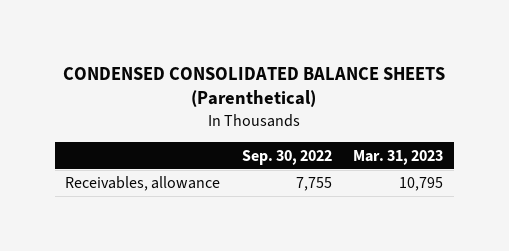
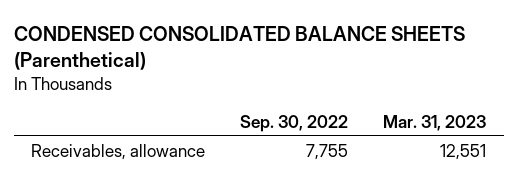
[399,177,444,192] 10,795 -> [440,144,487,161] 12,551

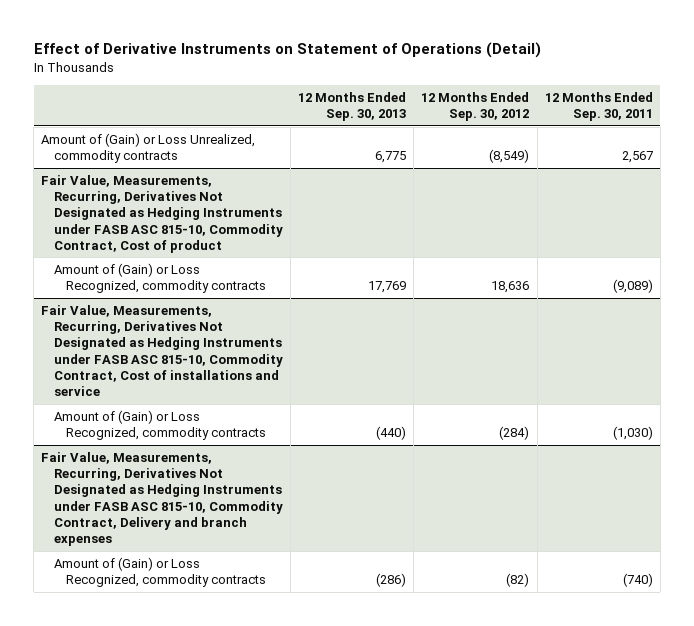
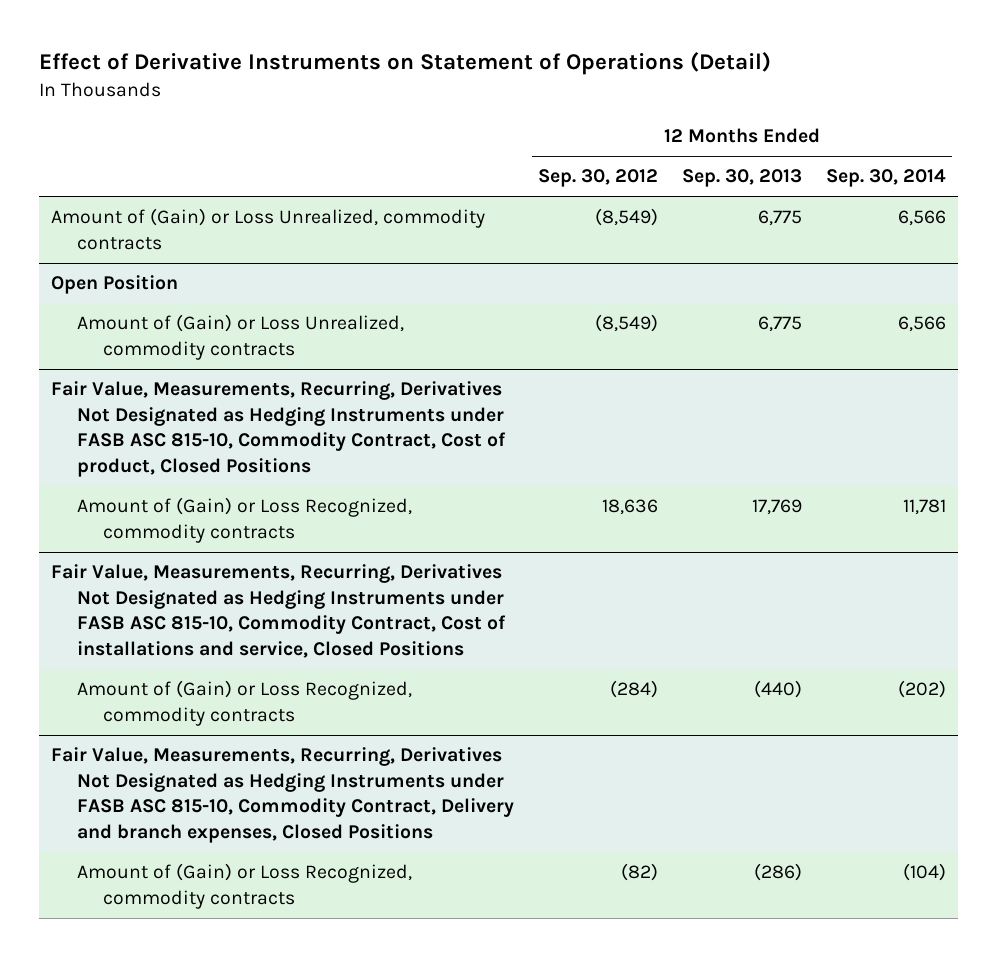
[544,91,653,121] 12 Months Ended Sep. 30, 2011 -> none
none -> [825,169,946,188] Sep. 30, 2014
none -> [50,275,178,295] Open Position
none -> [77,314,405,360] Amount of (Gain) or Loss Unrealized, commodity contracts
[41,174,283,253] Fair Value, Measurements, Recurring, Derivatives Not Designated as Hedging Instruments under FASB ASC 815-10, Commodity Contract, Cost of product -> [50,381,507,477] Fair Value, Measurements, Recurring, Derivatives Not Designated as Hedging Instruments under FASB ASC 815-10, Commodity Contract, Cost of product, Closed Positions
[41,304,283,397] Fair Value, Measurements, Recurring, Derivatives Not Designated as Hedging Instruments under FASB ASC 815-10, Commodity Contract, Cost of installations and service -> [50,564,507,658] Fair Value, Measurements, Recurring, Derivatives Not Designated as Hedging Instruments under FASB ASC 815-10, Commodity Contract, Cost of installations and service, Closed Positions
[41,451,283,547] Fair Value, Measurements, Recurring, Derivatives Not Designated as Hedging Instruments under FASB ASC 815-10, Commodity Contract, Delivery and branch expenses -> [50,747,515,843] Fair Value, Measurements, Recurring, Derivatives Not Designated as Hedging Instruments under FASB ASC 815-10, Commodity Contract, Delivery and branch expenses, Closed Positions

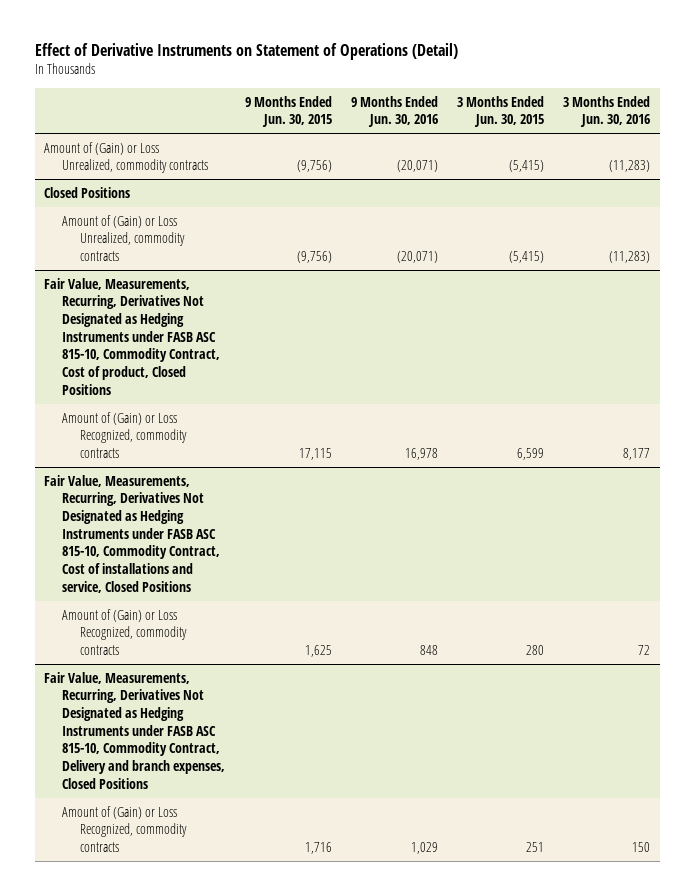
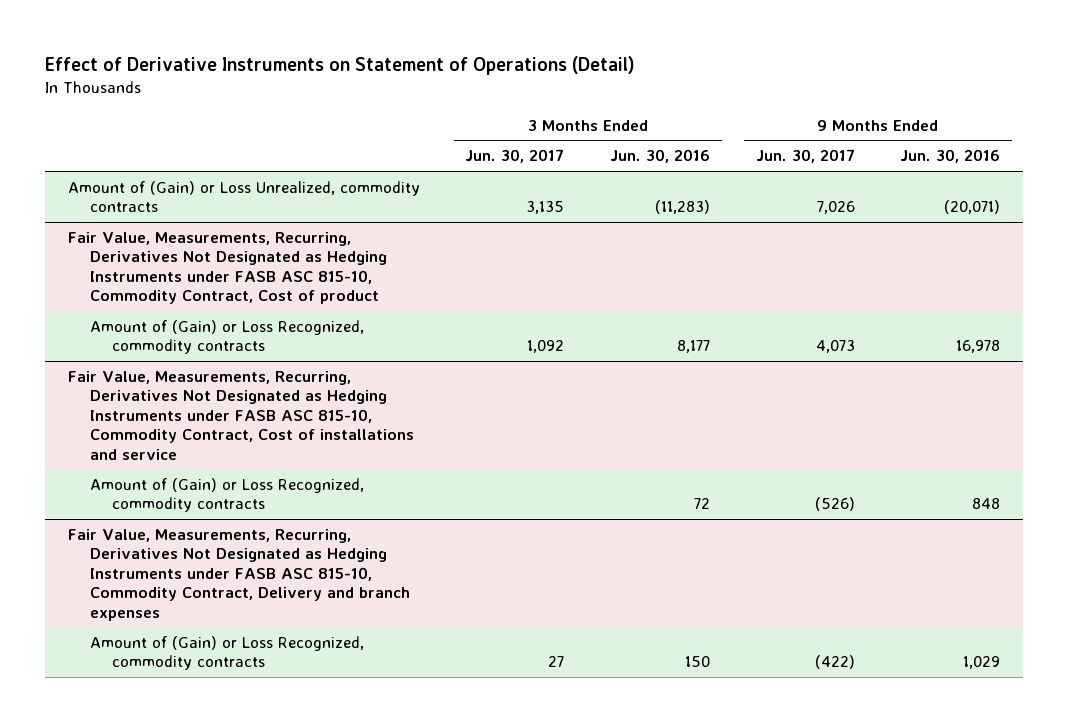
[244,95,332,128] 9 Months Ended Jun. 30, 2015 -> none
[457,95,545,128] 3 Months Ended Jun. 30, 2015 -> none
none -> [465,149,565,164] Jun. 30, 2017
none -> [755,149,855,164] Jun. 30, 2017
[44,186,131,198] Closed Positions -> none
[62,214,186,262] Amount of (Gain) or Loss Unrealized, commodity contracts -> none
[44,277,221,395] Fair Value, Measurements, Recurring, Derivatives Not Designated as Hedging Instruments under FASB ASC 815-10, Commodity Contract, Cost of product, Closed Positions -> [67,232,387,305] Fair Value, Measurements, Recurring, Derivatives Not Designated as Hedging Instruments under FASB ASC 815-10, Commodity Contract, Cost of product
[44,474,221,593] Fair Value, Measurements, Recurring, Derivatives Not Designated as Hedging Instruments under FASB ASC 815-10, Commodity Contract, Cost of installations and service, Closed Positions -> [67,371,414,460] Fair Value, Measurements, Recurring, Derivatives Not Designated as Hedging Instruments under FASB ASC 815-10, Commodity Contract, Cost of installations and service
[44,671,226,789] Fair Value, Measurements, Recurring, Derivatives Not Designated as Hedging Instruments under FASB ASC 815-10, Commodity Contract, Delivery and branch expenses, Closed Positions -> [67,529,410,621] Fair Value, Measurements, Recurring, Derivatives Not Designated as Hedging Instruments under FASB ASC 815-10, Commodity Contract, Delivery and branch expenses

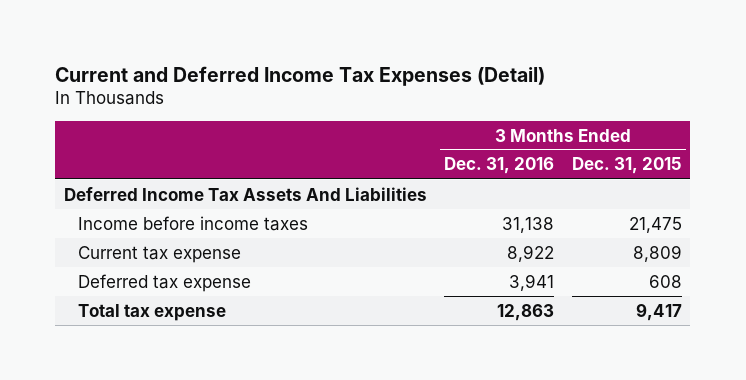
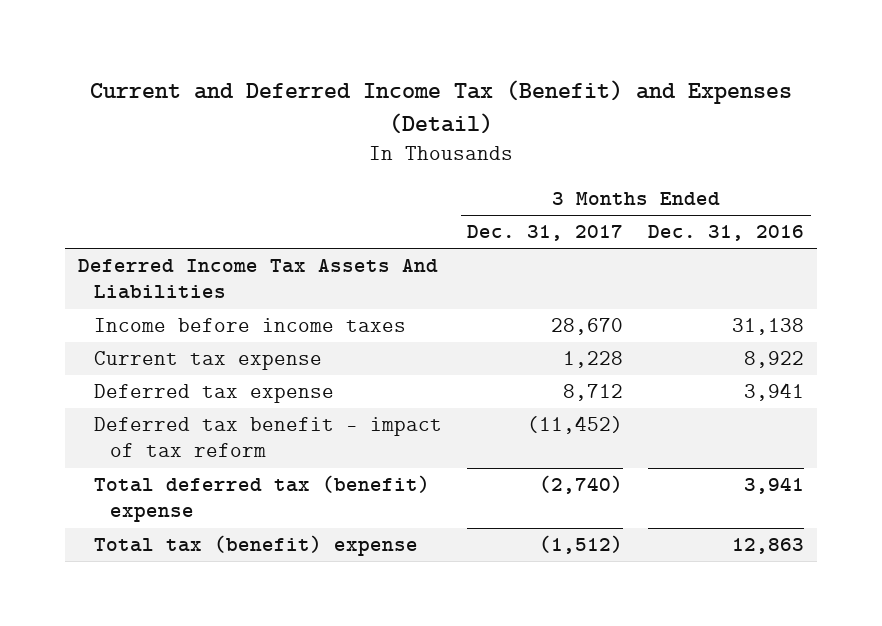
[55,65,546,86] Current and Deferred Income Tax Expenses (Detail) -> [89,80,792,135] Current and Deferred Income Tax (Benefit) and Expenses (Detail)
[571,157,682,175] Dec. 31, 2015 -> none
none -> [466,225,623,242] Dec. 31, 2017
none -> [93,417,442,458] Deferred tax benefit - impact of tax reform
none -> [93,475,430,523] Total deferred tax (benefit) expense
[78,303,227,321] Total tax expense -> [93,535,418,557] Total tax (benefit) expense

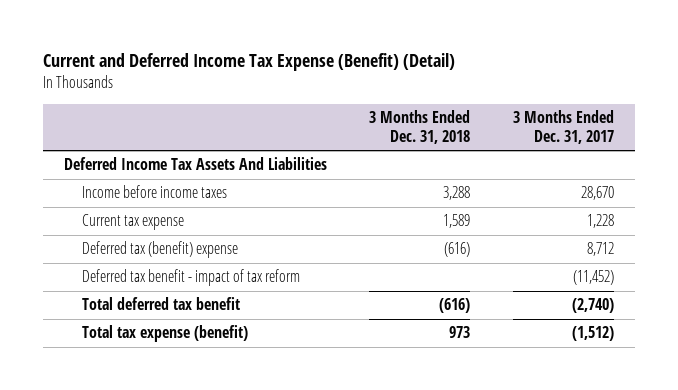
[89,80,792,135] Current and Deferred Income Tax (Benefit) and Expenses (Detail) -> [43,53,456,72] Current and Deferred Income Tax Expense (Benefit) (Detail)
[648,225,805,242] Dec. 31, 2016 -> none
none -> [369,110,471,145] 3 Months Ended Dec. 31, 2018
[93,384,334,404] Deferred tax expense -> [82,241,239,259] Deferred tax (benefit) expense
[93,475,430,523] Total deferred tax (benefit) expense -> [82,297,241,311] Total deferred tax benefit
[93,535,418,557] Total tax (benefit) expense -> [82,325,249,343] Total tax expense (benefit)

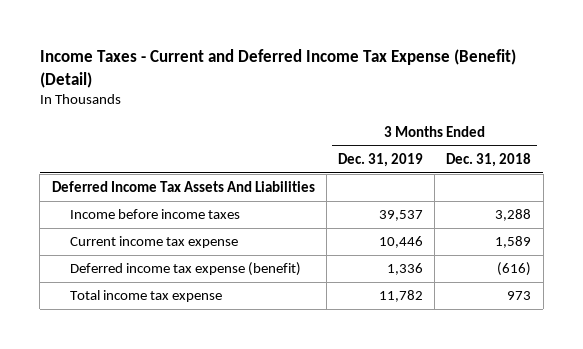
[43,53,456,72] Current and Deferred Income Tax Expense (Benefit) (Detail) -> [39,49,516,88] Income Taxes - Current and Deferred Income Tax Expense (Benefit) (Detail)
[512,110,614,145] 3 Months Ended Dec. 31, 2017 -> none
none -> [338,153,424,168] Dec. 31, 2019
[82,269,301,287] Deferred tax benefit - impact of tax reform -> none
[82,297,241,311] Total deferred tax benefit -> none
[82,214,185,231] Current tax expense -> [70,236,239,249] Current income tax expense
[82,241,239,259] Deferred tax (benefit) expense -> [70,262,302,277] Deferred income tax expense (benefit)
[82,325,249,343] Total tax expense (benefit) -> [70,290,223,303] Total income tax expense

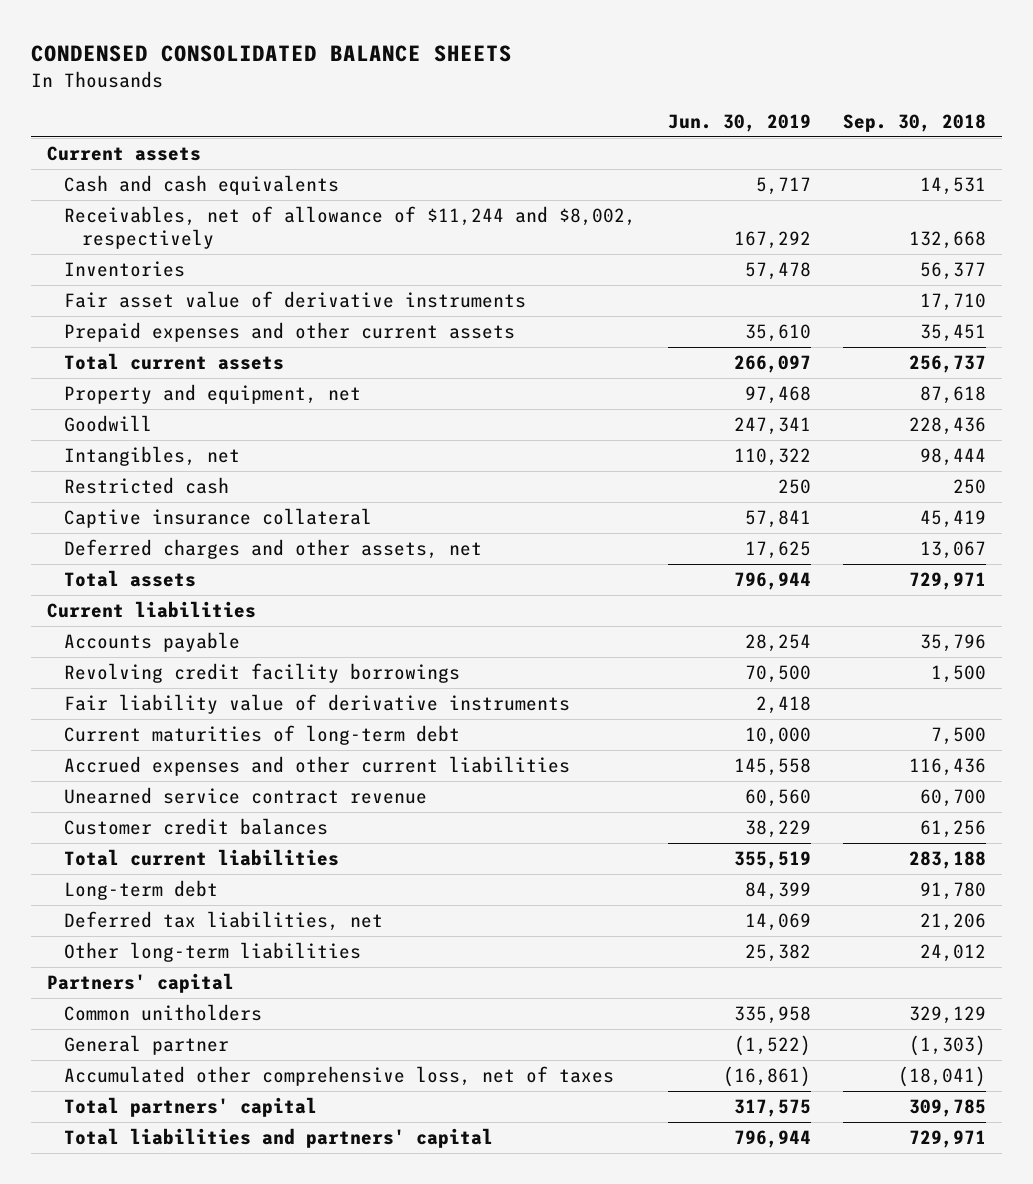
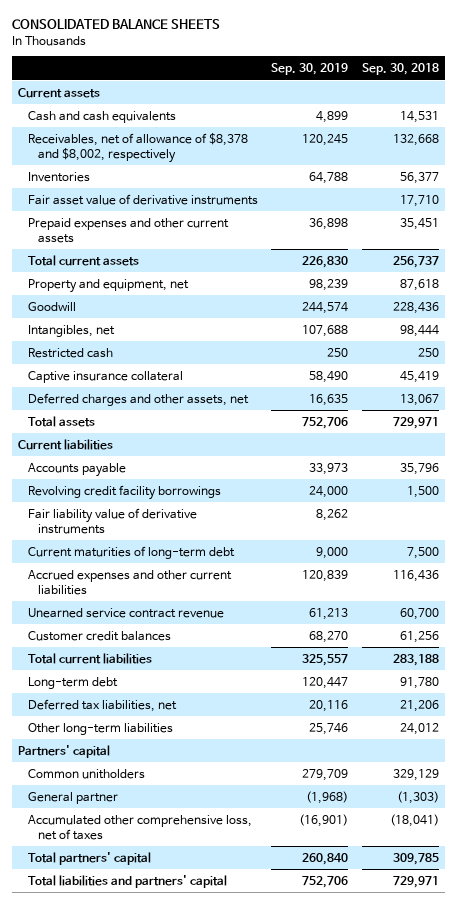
[31,45,513,63] CONDENSED CONSOLIDATED BALANCE SHEETS -> [11,19,220,30] CONSOLIDATED BALANCE SHEETS
[668,114,812,133] Jun. 30, 2019 -> none
none -> [271,63,349,76] Sep. 30, 2019
[64,206,637,249] Receivables, net of allowance of $11,244 and $8,002, respectively -> [28,132,249,163] Receivables, net of allowance of $8,378 and $8,002, respectively

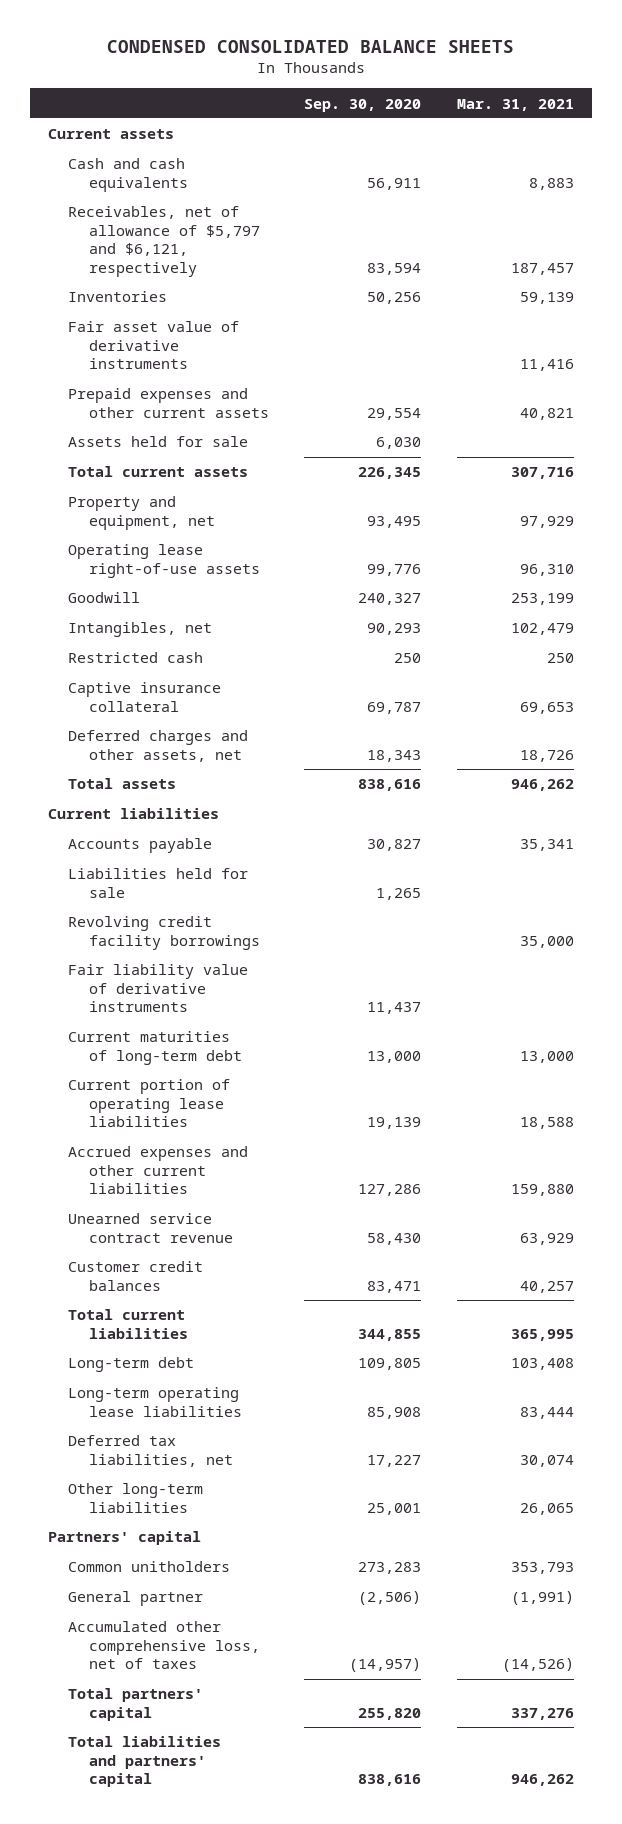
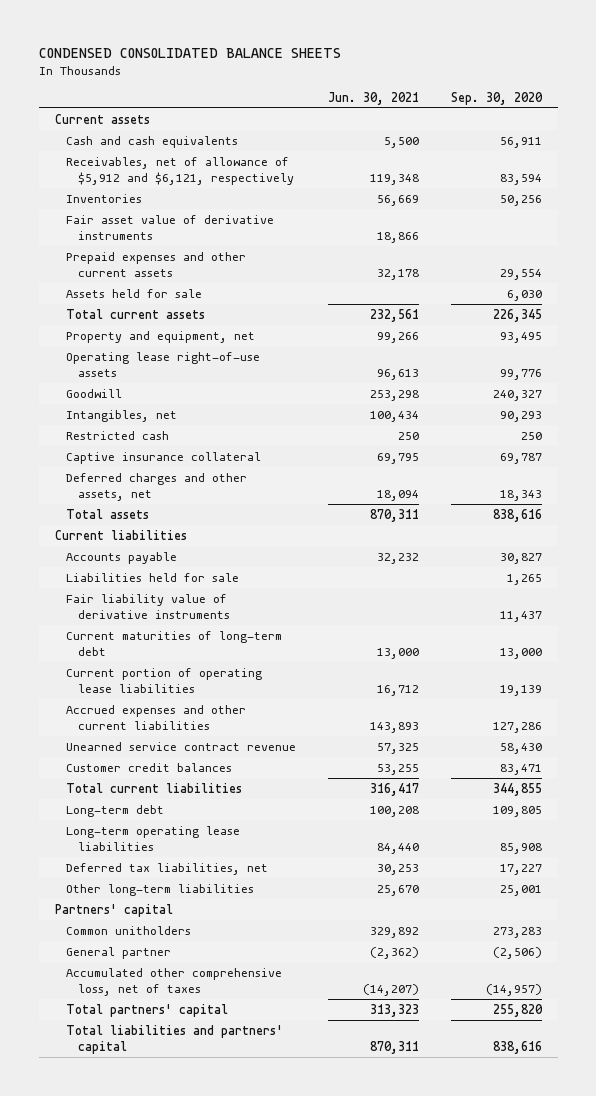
[457,98,575,111] Mar. 31, 2021 -> none
none -> [328,91,420,105] Jun. 30, 2021
[68,206,260,277] Receivables, net of allowance of $5,797 and $6,121, respectively -> [66,156,295,185] Receivables, net of allowance of $5,912 and $6,121, respectively
[68,916,260,950] Revolving credit facility borrowings -> none

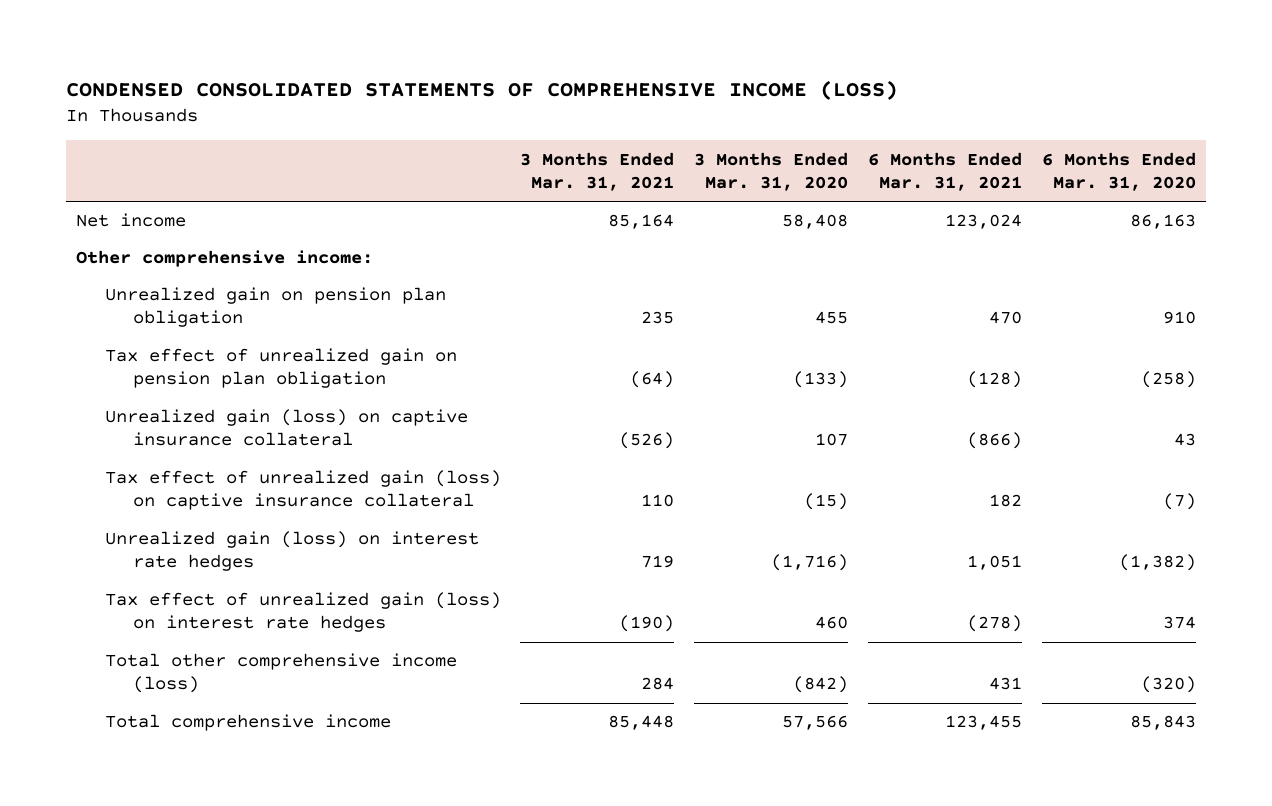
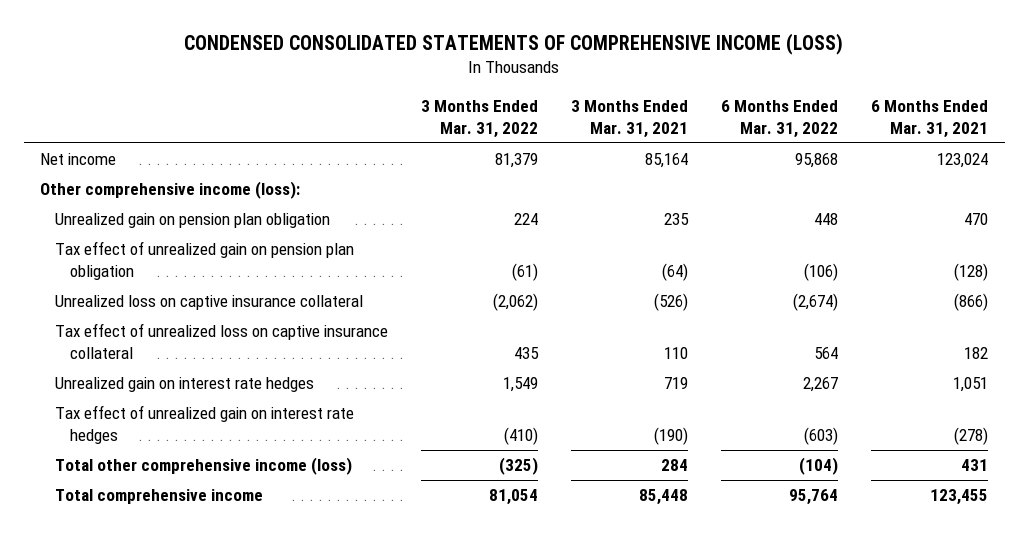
[694,151,849,191] 3 Months Ended Mar. 31, 2020 -> none
[1041,151,1196,191] 6 Months Ended Mar. 31, 2020 -> none
none -> [420,99,538,138] 3 Months Ended Mar. 31, 2022
none -> [720,99,838,138] 6 Months Ended Mar. 31, 2022
[76,250,374,268] Other comprehensive income: -> [40,181,301,200] Other comprehensive income (loss):
[104,409,468,447] Unrealized gain (loss) on captive insurance collateral -> [54,295,363,311] Unrealized loss on captive insurance collateral
[104,470,501,511] Tax effect of unrealized gain (loss) on captive insurance collateral -> [54,323,388,360] Tax effect of unrealized loss on captive insurance collateral
[104,531,479,572] Unrealized gain (loss) on interest rate hedges -> [54,377,314,393] Unrealized gain on interest rate hedges
[104,592,501,633] Tax effect of unrealized gain (loss) on interest rate hedges -> [54,405,354,445] Tax effect of unrealized gain on interest rate hedges

